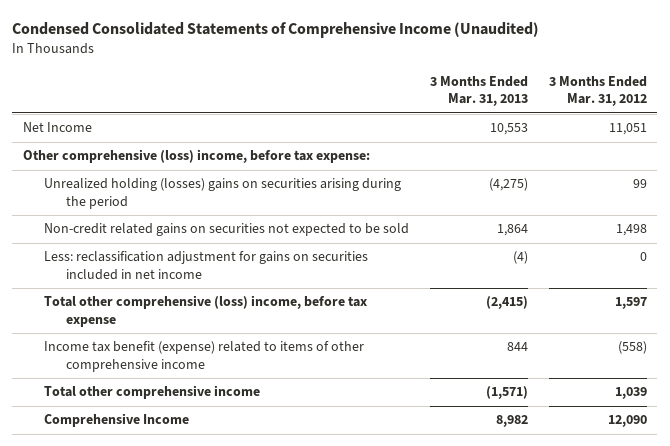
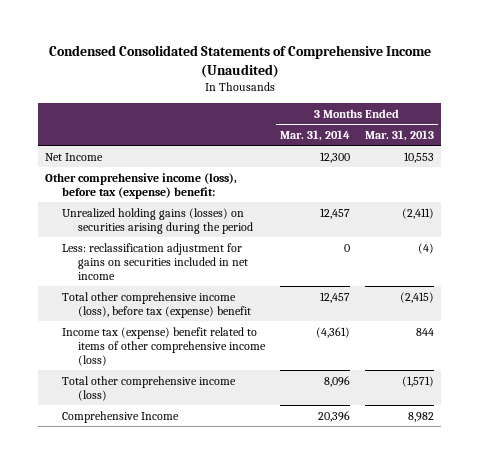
[549,75,648,107] 3 Months Ended Mar. 31, 2012 -> none
none -> [279,129,350,141] Mar. 31, 2014
[44,223,410,237] Non-credit related gains on securities not expected to be sold -> none
[22,149,370,164] Other comprehensive (loss) income, before tax expense: -> [45,172,238,199] Other comprehensive income (loss), before tax (expense) benefit:
[44,178,402,210] Unrealized holding (losses) gains on securities arising during the period -> [61,207,253,234] Unrealized holding gains (losses) on securities arising during the period
[489,178,529,192] (4,275) -> [401,207,434,219] (2,411)
[44,295,368,328] Total other comprehensive (loss) income, before tax expense -> [61,291,251,318] Total other comprehensive income (loss), before tax (expense) benefit
[44,341,365,373] Income tax benefit (expense) related to items of other comprehensive income -> [61,326,266,366] Income tax (expense) benefit related to items of other comprehensive income (loss)
[44,385,261,400] Total other comprehensive income -> [61,375,236,401] Total other comprehensive income (loss)

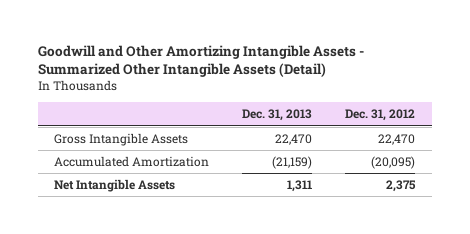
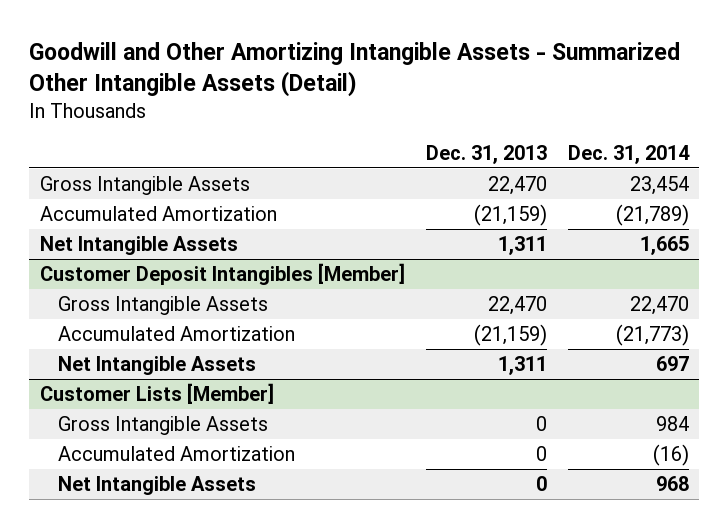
[345,109,416,122] Dec. 31, 2012 -> none
none -> [567,144,690,164] Dec. 31, 2014
none -> [39,263,405,286] Customer Deposit Intangibles [Member]
none -> [58,296,269,316] Gross Intangible Assets
none -> [58,326,296,342] Accumulated Amortization
none -> [58,356,257,376] Net Intangible Assets
none -> [39,383,274,405] Customer Lists [Member]
none -> [58,416,269,436] Gross Intangible Assets
none -> [58,446,296,462] Accumulated Amortization
none -> [58,476,257,496] Net Intangible Assets

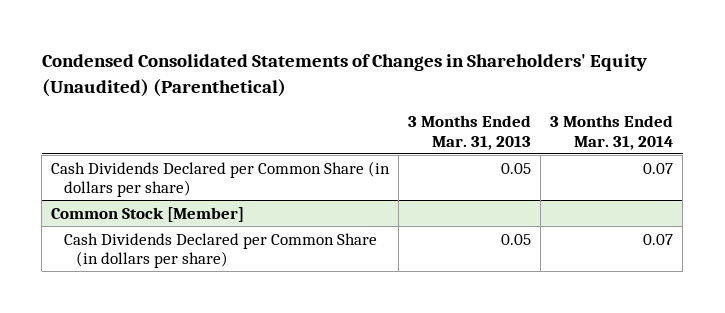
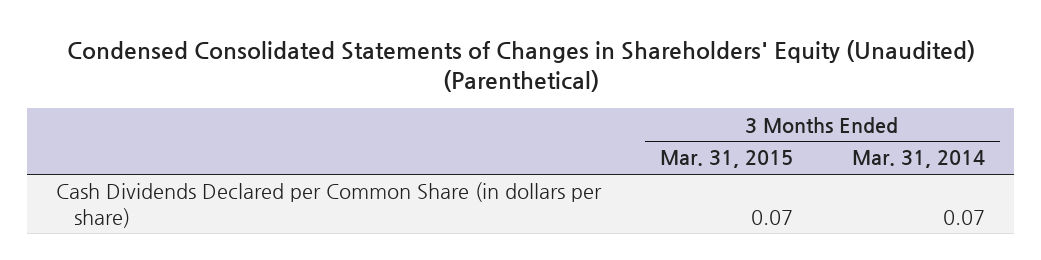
[408,115,532,150] 3 Months Ended Mar. 31, 2013 -> none
none -> [660,150,794,169] Mar. 31, 2015
[51,206,245,222] Common Stock [Member] -> none
[63,232,377,268] Cash Dividends Declared per Common Share (in dollars per share) -> none

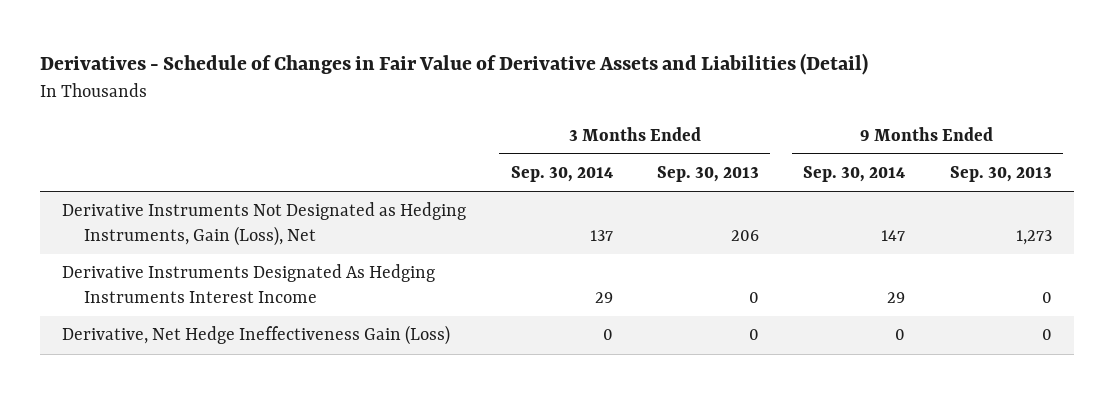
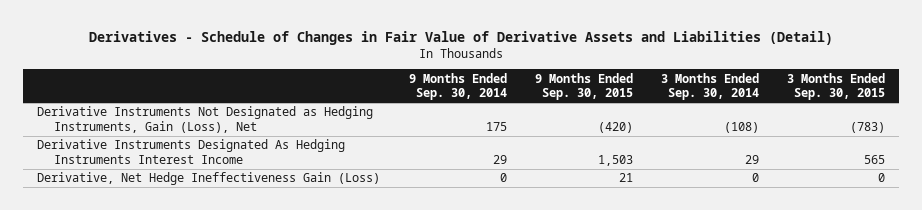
[656,166,759,183] Sep. 30, 2013 -> none
[949,166,1052,183] Sep. 30, 2013 -> none
none -> [534,72,633,101] 9 Months Ended Sep. 30, 2015
none -> [786,72,885,101] 3 Months Ended Sep. 30, 2015
[589,230,613,242] 137 -> [723,122,759,134] (108)
[881,230,906,242] 147 -> [485,122,507,132] 175

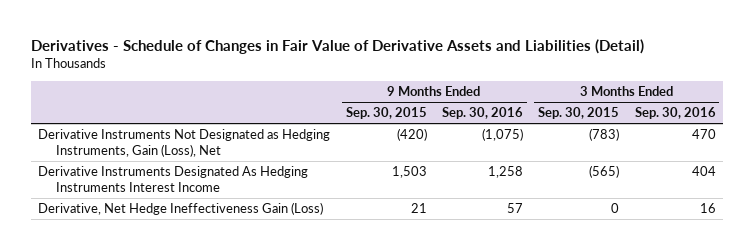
[408,72,507,101] 9 Months Ended Sep. 30, 2014 -> none
[660,72,759,101] 3 Months Ended Sep. 30, 2014 -> none
none -> [441,107,523,120] Sep. 30, 2016
none -> [634,107,716,120] Sep. 30, 2016
[863,155,885,165] 565 -> [589,165,620,179] (565)

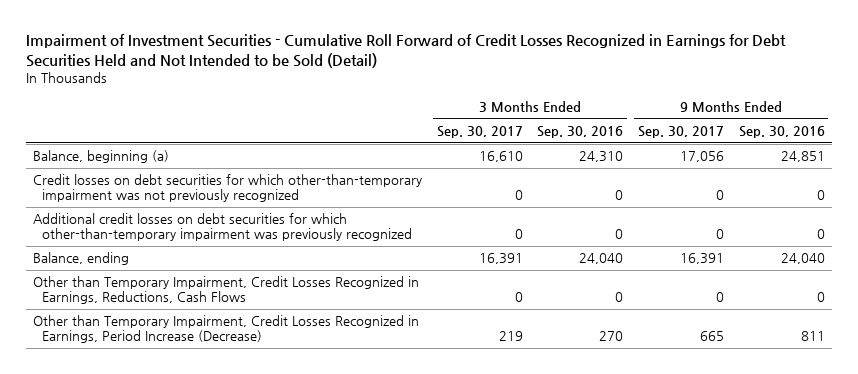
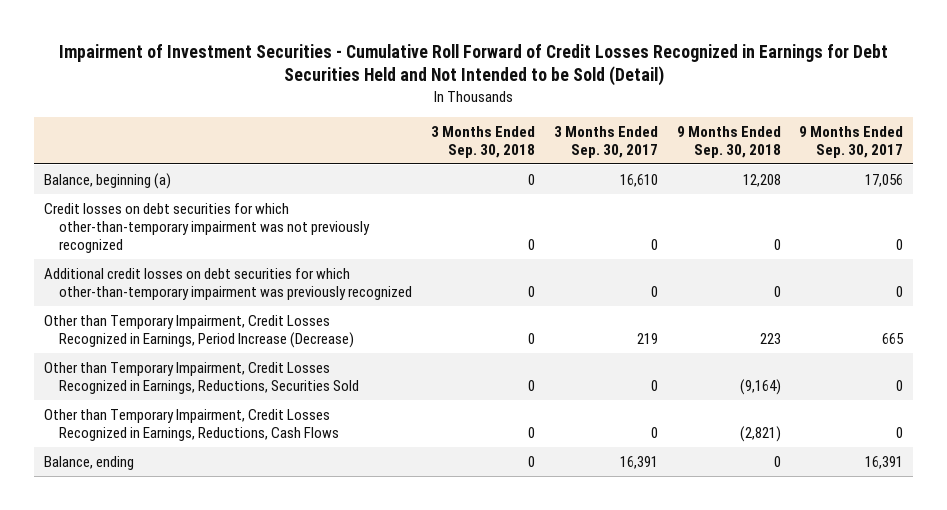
[537,126,624,139] Sep. 30, 2016 -> none
[738,126,825,139] Sep. 30, 2016 -> none
none -> [430,125,535,158] 3 Months Ended Sep. 30, 2018
none -> [676,125,781,158] 9 Months Ended Sep. 30, 2018
none -> [43,361,359,394] Other than Temporary Impairment, Credit Losses Recognized in Earnings, Reductions, Securities Sold
[33,276,420,305] Other than Temporary Impairment, Credit Losses Recognized in Earnings, Reductions, Cash Flows -> [43,408,339,441] Other than Temporary Impairment, Credit Losses Recognized in Earnings, Reductions, Cash Flows
[33,252,130,266] Balance, ending -> [43,455,134,470] Balance, ending

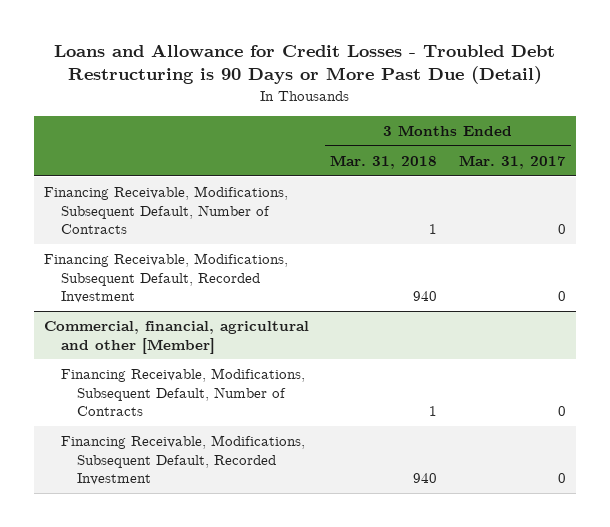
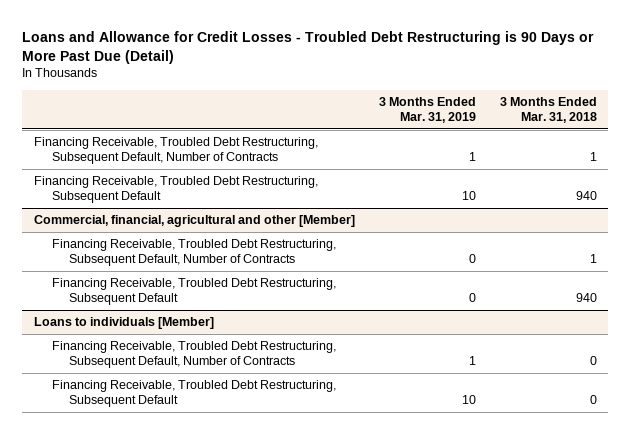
[458,154,566,169] Mar. 31, 2017 -> none
none -> [378,96,476,124] 3 Months Ended Mar. 31, 2019
[44,186,289,235] Financing Receivable, Modifications, Subsequent Default, Number of Contracts -> [34,137,319,165] Financing Receivable, Troubled Debt Restructuring, Subsequent Default, Number of Contracts
[44,253,289,304] Financing Receivable, Modifications, Subsequent Default, Recorded Investment -> [34,176,319,204] Financing Receivable, Troubled Debt Restructuring, Subsequent Default
[60,368,305,417] Financing Receivable, Modifications, Subsequent Default, Number of Contracts -> [51,239,336,267] Financing Receivable, Troubled Debt Restructuring, Subsequent Default, Number of Contracts
[60,435,305,486] Financing Receivable, Modifications, Subsequent Default, Recorded Investment -> [51,278,336,306] Financing Receivable, Troubled Debt Restructuring, Subsequent Default
none -> [34,317,215,330] Loans to individuals [Member]
none -> [51,341,336,369] Financing Receivable, Troubled Debt Restructuring, Subsequent Default, Number of Contracts
none -> [51,380,336,408] Financing Receivable, Troubled Debt Restructuring, Subsequent Default

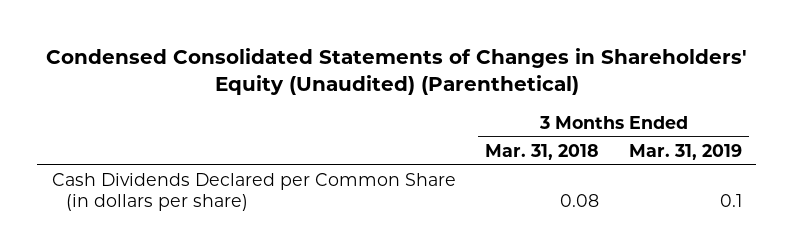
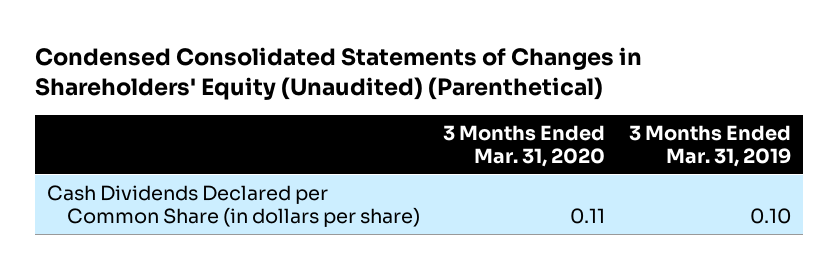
[485,143,600,160] Mar. 31, 2018 -> none
none -> [443,125,606,167] 3 Months Ended Mar. 31, 2020
[719,193,742,207] 0.1 -> [750,207,792,224] 0.10

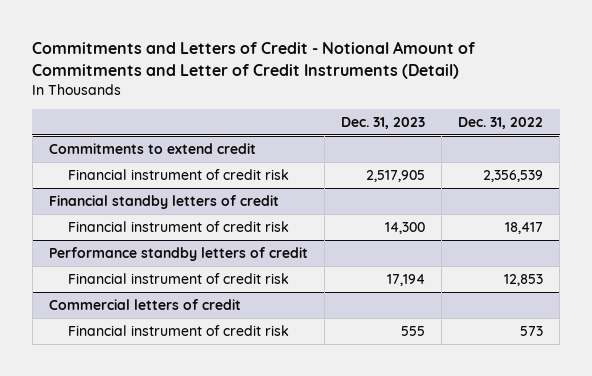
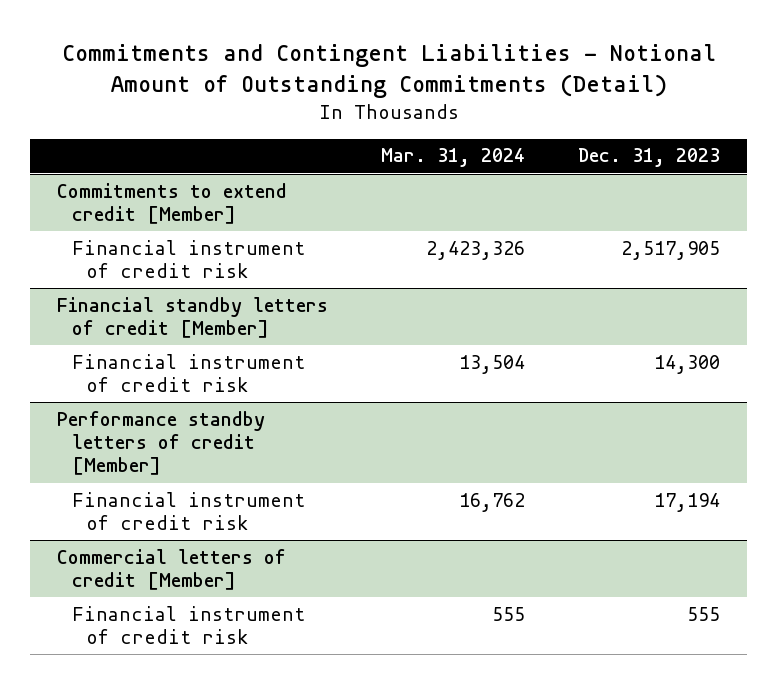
[32,40,476,79] Commitments and Letters of Credit - Notional Amount of Commitments and Letter of Credit Instruments (Detail) -> [61,44,716,98] Commitments and Contingent Liabilities - Notional Amount of Outstanding Commitments (Detail)
[458,116,544,129] Dec. 31, 2022 -> none
none -> [381,148,526,168] Mar. 31, 2024
[48,142,256,154] Commitments to extend credit -> [56,182,287,225] Commitments to extend credit [Member]
[48,194,279,209] Financial standby letters of credit -> [56,296,328,339] Financial standby letters of credit [Member]
[48,246,308,261] Performance standby letters of credit -> [56,410,265,476] Performance standby letters of credit [Member]
[48,298,241,310] Commercial letters of credit -> [56,548,286,591] Commercial letters of credit [Member]

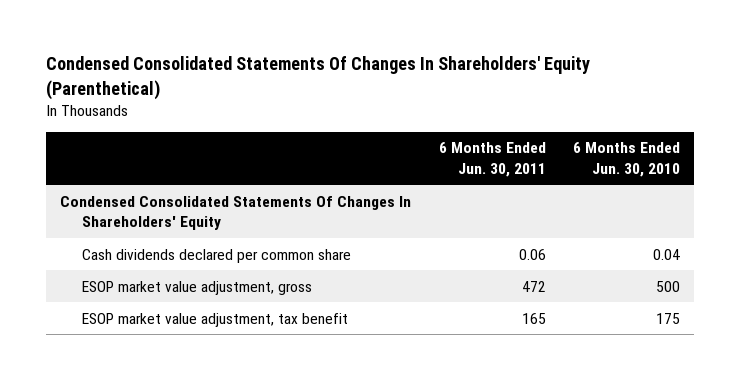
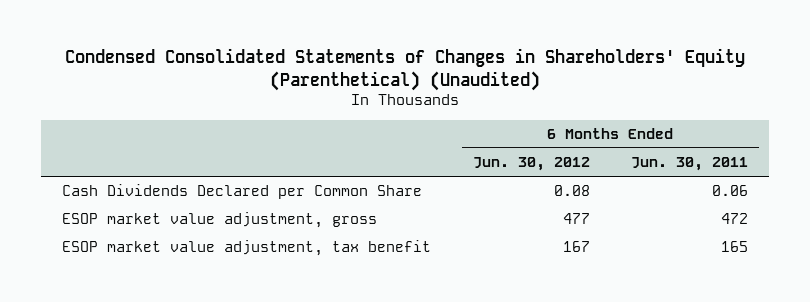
[45,56,590,100] Condensed Consolidated Statements Of Changes In Shareholders' Equity (Parenthetical) -> [65,48,746,91] Condensed Consolidated Statements of Changes in Shareholders' Equity (Parenthetical) (Unaudited)
[573,142,681,177] 6 Months Ended Jun. 30, 2010 -> none
none -> [472,157,590,172] Jun. 30, 2012
[59,195,411,231] Condensed Consolidated Statements Of Changes In Shareholders' Equity -> none
[81,248,351,263] Cash dividends declared per common share -> [61,184,422,200] Cash Dividends Declared per Common Share

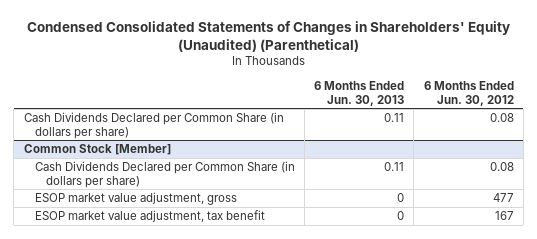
[65,48,746,91] Condensed Consolidated Statements of Changes in Shareholders' Equity (Parenthetical) (Unaudited) -> [26,20,510,52] Condensed Consolidated Statements of Changes in Shareholders' Equity (Unaudited) (Parenthetical)
[631,157,749,172] Jun. 30, 2011 -> none
none -> [314,80,405,106] 6 Months Ended Jun. 30, 2013
[61,184,422,200] Cash Dividends Declared per Common Share -> [23,112,284,139] Cash Dividends Declared per Common Share (in dollars per share)
none -> [23,144,171,156] Common Stock [Member]
none -> [34,161,295,188] Cash Dividends Declared per Common Share (in dollars per share)

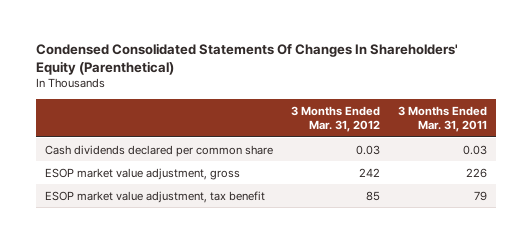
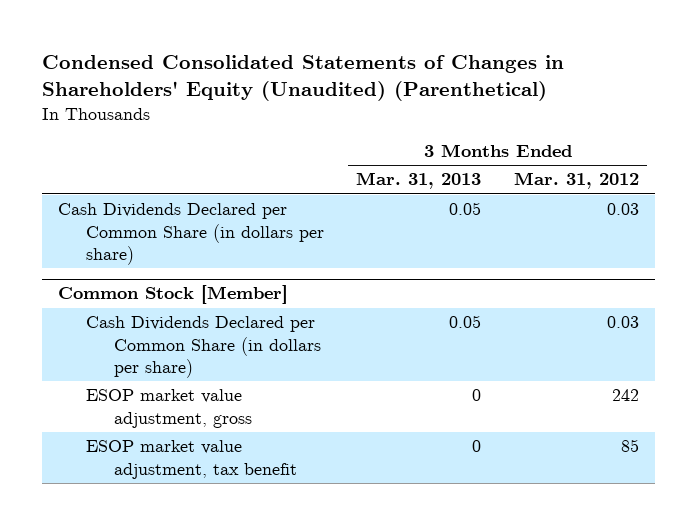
[35,42,458,75] Condensed Consolidated Statements Of Changes In Shareholders' Equity (Parenthetical) -> [42,55,565,102] Condensed Consolidated Statements of Changes in Shareholders' Equity (Unaudited) (Parenthetical)
[397,105,487,133] 3 Months Ended Mar. 31, 2011 -> none
none -> [356,172,482,190] Mar. 31, 2013
[44,144,273,157] Cash dividends declared per common share -> [58,203,325,266] Cash Dividends Declared per Common Share (in dollars per share)
none -> [58,285,289,305] Common Stock [Member]
none -> [86,316,321,379] Cash Dividends Declared per Common Share (in dollars per share)

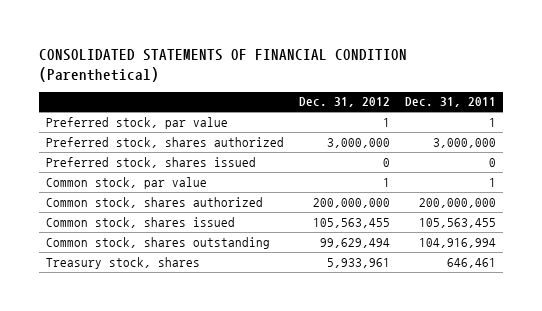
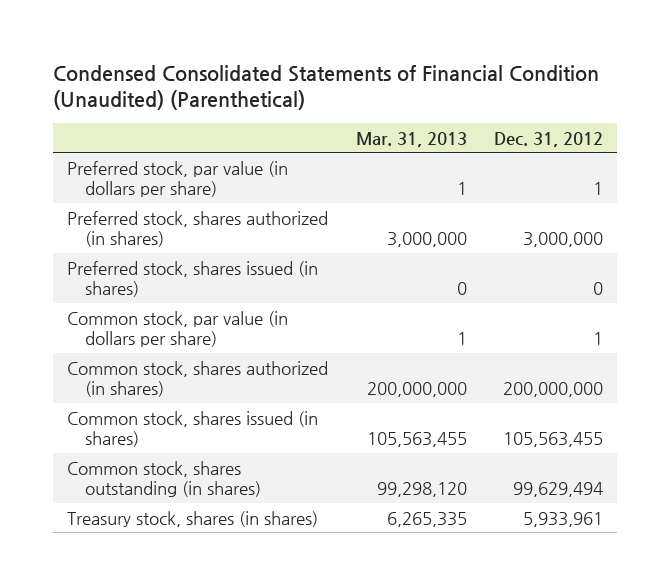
[39,48,408,82] CONSOLIDATED STATEMENTS OF FINANCIAL CONDITION (Parenthetical) -> [53,64,600,111] Condensed Consolidated Statements of Financial Condition (Unaudited) (Parenthetical)
[404,97,496,108] Dec. 31, 2011 -> none
none -> [355,131,467,147] Mar. 31, 2013
[46,116,229,129] Preferred stock, par value -> [67,160,289,198] Preferred stock, par value (in dollars per share)
[46,136,285,148] Preferred stock, shares authorized -> [67,210,329,248] Preferred stock, shares authorized (in shares)
[46,156,257,168] Preferred stock, shares issued -> [67,260,319,298] Preferred stock, shares issued (in shares)
[46,176,208,189] Common stock, par value -> [67,310,289,348] Common stock, par value (in dollars per share)
[46,196,264,208] Common stock, shares authorized -> [67,360,329,398] Common stock, shares authorized (in shares)
[46,216,236,228] Common stock, shares issued -> [67,410,319,448] Common stock, shares issued (in shares)
[46,236,271,249] Common stock, shares outstanding -> [67,460,262,498] Common stock, shares outstanding (in shares)
[46,256,201,269] Treasury stock, shares -> [67,510,319,527] Treasury stock, shares (in shares)

